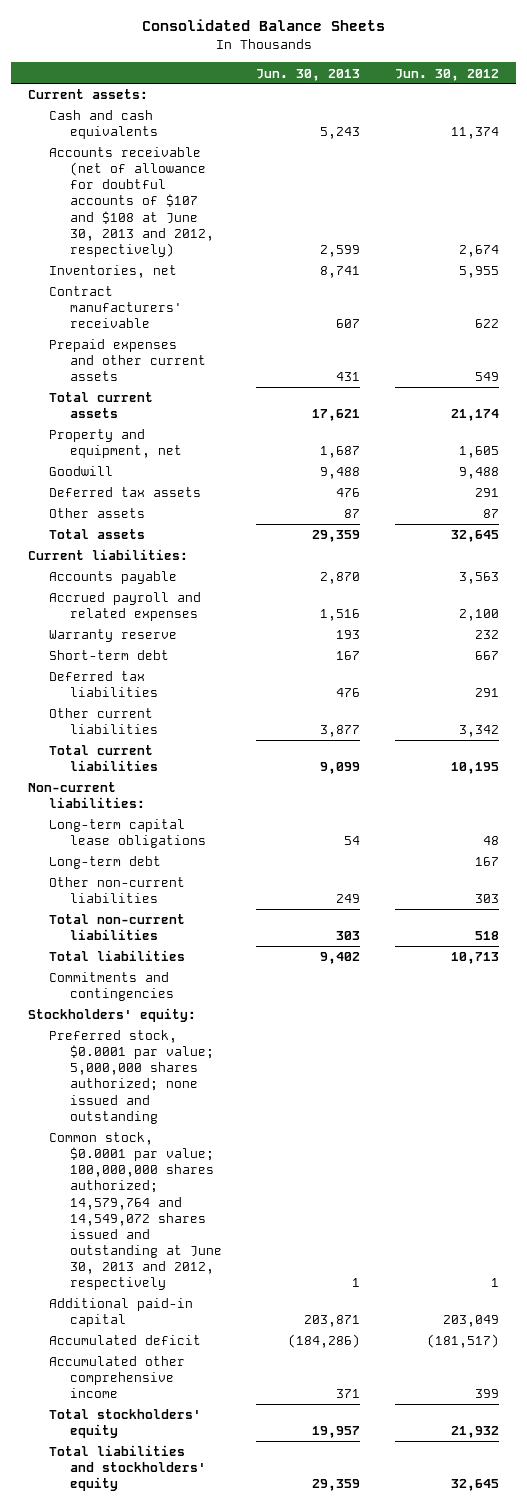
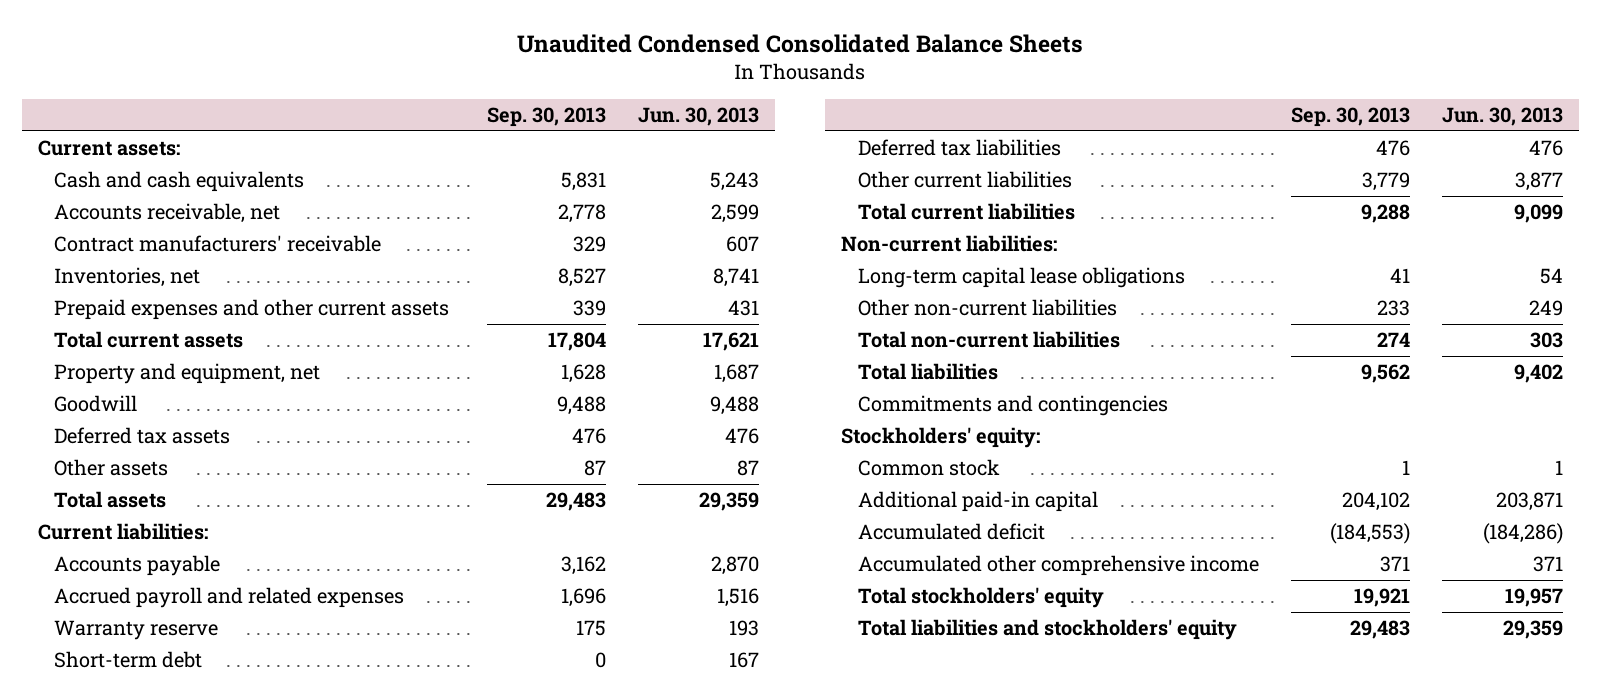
[141,19,385,32] Consolidated Balance Sheets -> [517,34,1084,54] Unaudited Condensed Consolidated Balance Sheets
[395,68,500,81] Jun. 30, 2012 -> none
none -> [487,107,607,128] Sep. 30, 2013
[49,147,214,257] Accounts receivable (net of allowance for doubtful accounts of $107 and $108 at June 30, 2013 and 2012, respectively) -> [53,203,280,224] Accounts receivable, net
[49,265,178,279] Inventories, net -> [53,267,200,288] Inventories, net
[49,856,162,870] Long-term debt -> none
[49,1030,214,1124] Preferred stock, $0.0001 par value; 5,000,000 shares authorized; none issued and outstanding -> none
[49,1132,222,1291] Common stock, $0.0001 par value; 100,000,000 shares authorized; 14,579,764 and 14,549,072 shares issued and outstanding at June 30, 2013 and 2012, respectively -> [857,459,1000,477] Common stock

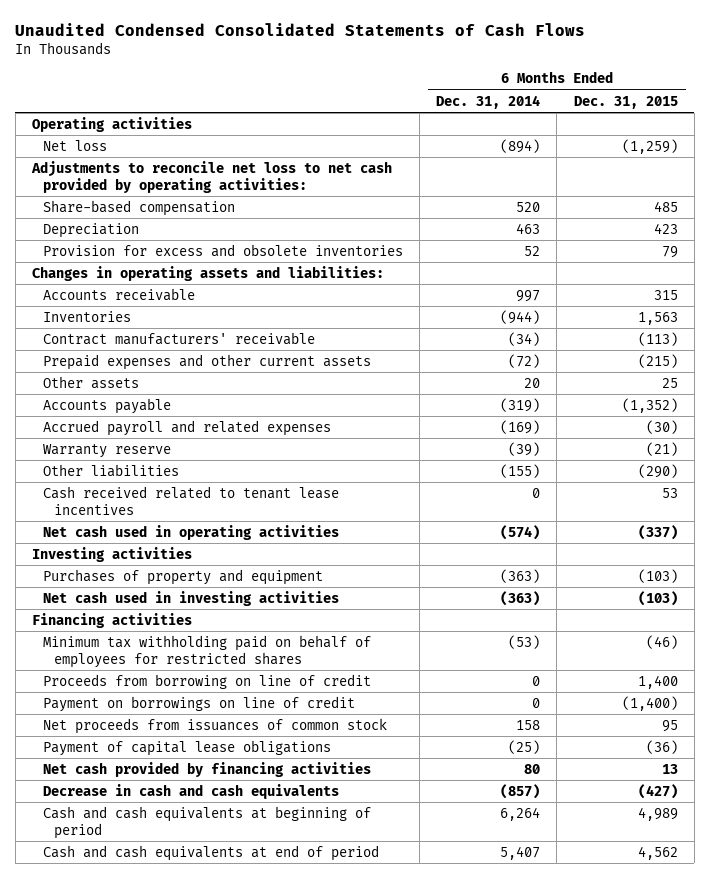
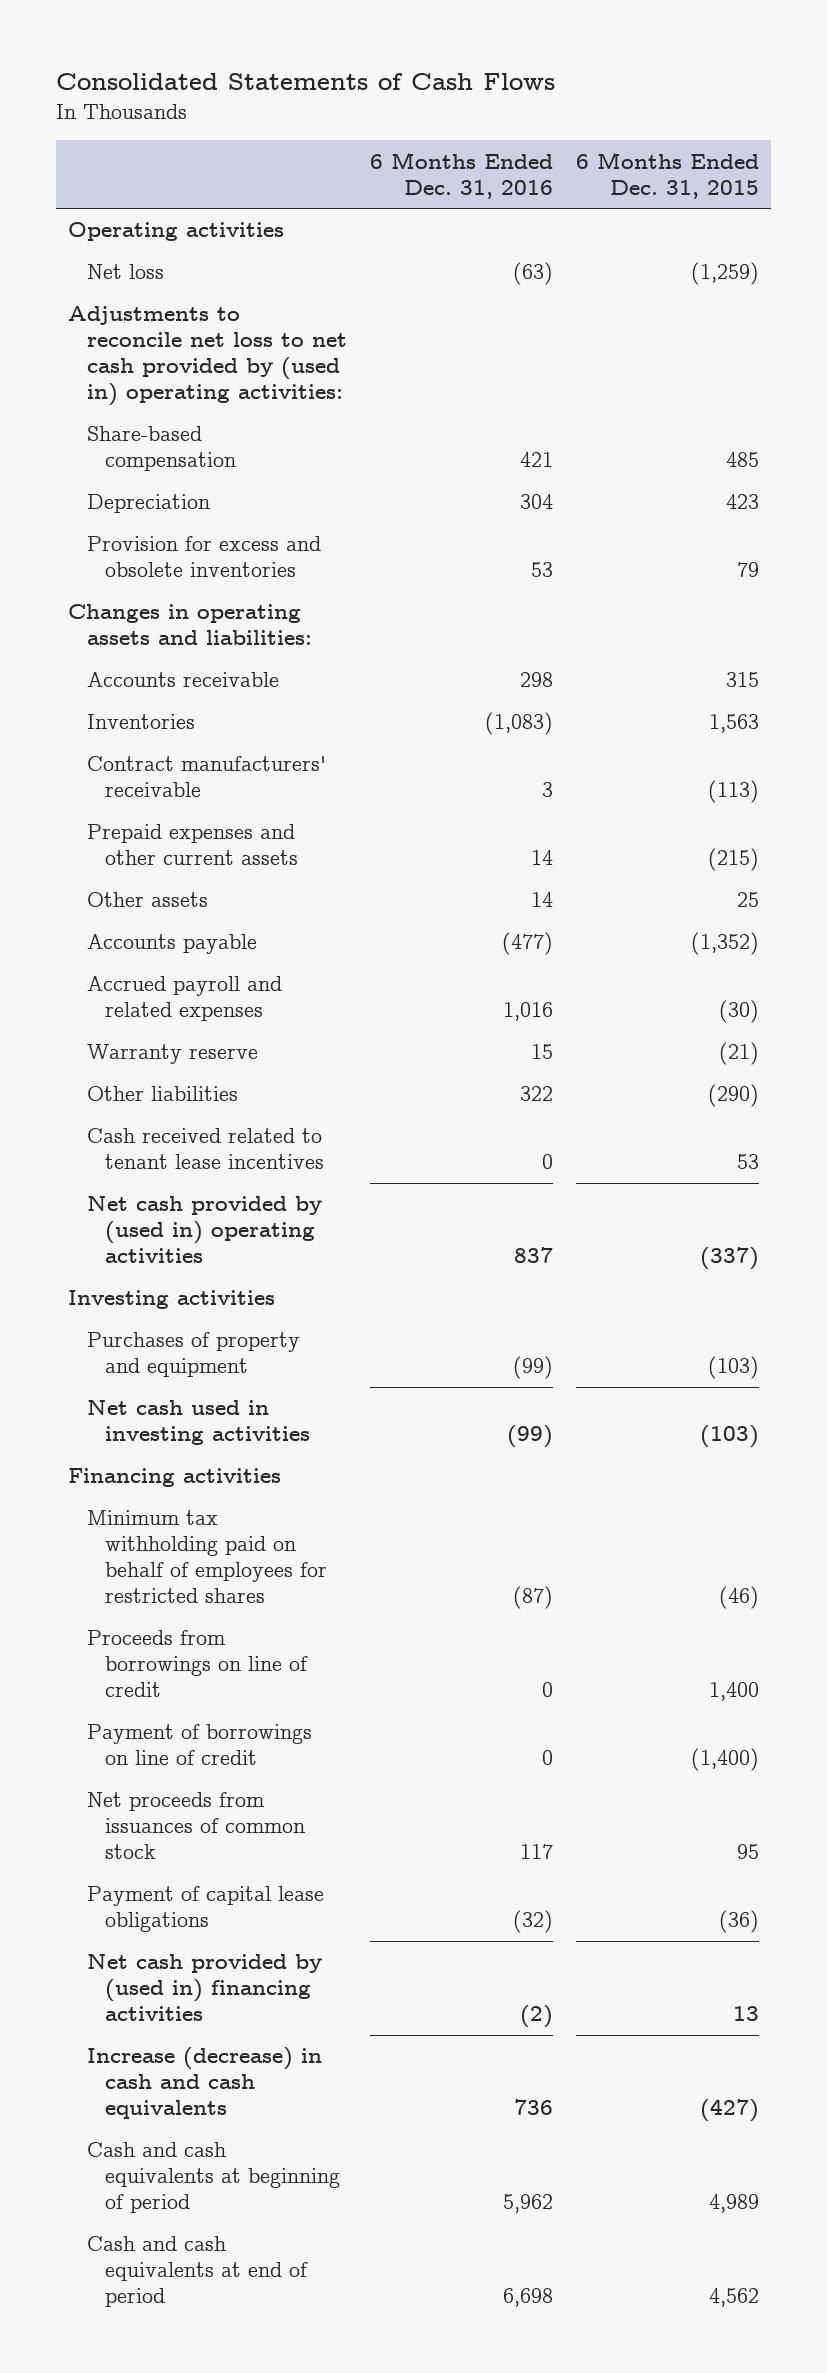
[15,22,586,36] Unaudited Condensed Consolidated Statements of Cash Flows -> [55,72,555,90] Consolidated Statements of Cash Flows
[436,94,541,109] Dec. 31, 2014 -> none
none -> [369,151,553,199] 6 Months Ended Dec. 31, 2016
[30,160,392,193] Adjustments to reconcile net loss to net cash provided by operating activities: -> [67,306,347,407] Adjustments to reconcile net loss to net cash provided by (used in) operating activities:
[42,524,339,540] Net cash used in operating activities -> [86,1196,322,1264] Net cash provided by (used in) operating activities
[42,673,371,689] Proceeds from borrowing on line of credit -> [86,1630,309,1698] Proceeds from borrowings on line of credit
[42,695,355,712] Payment on borrowings on line of credit -> [86,1724,312,1766] Payment of borrowings on line of credit
[42,761,371,777] Net cash provided by financing activities -> [86,1954,322,2022] Net cash provided by (used in) financing activities
[42,783,339,799] Decrease in cash and cash equivalents -> [86,2047,322,2120] Increase (decrease) in cash and cash equivalents

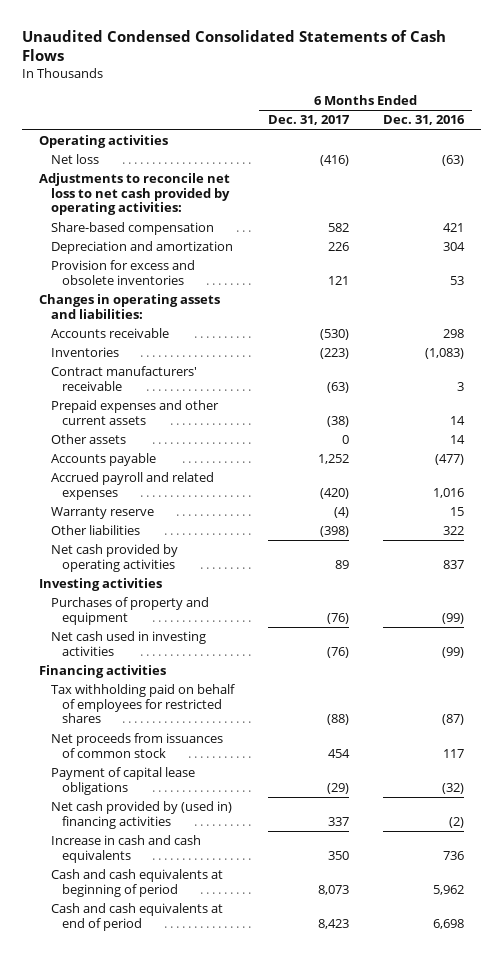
[55,72,555,90] Consolidated Statements of Cash Flows -> [22,29,447,62] Unaudited Condensed Consolidated Statements of Cash Flows
[576,151,760,199] 6 Months Ended Dec. 31, 2015 -> none
none -> [267,115,350,126] Dec. 31, 2017
[67,306,347,407] Adjustments to reconcile net loss to net cash provided by (used in) operating activities: -> [39,173,231,216] Adjustments to reconcile net loss to net cash provided by operating activities:
[86,494,210,514] Depreciation -> none
none -> [50,241,233,255] Depreciation and amortization
[86,1128,325,1170] Cash received related to tenant lease incentives -> none
[86,1196,322,1264] Net cash provided by (used in) operating activities -> [50,544,178,572] Net cash provided by operating activities
[86,1630,309,1698] Proceeds from borrowings on line of credit -> none
[86,1724,312,1766] Payment of borrowings on line of credit -> none
[86,1510,328,1604] Minimum tax withholding paid on behalf of employees for restricted shares -> [50,684,235,724] Tax withholding paid on behalf of employees for restricted shares
[86,2047,322,2120] Increase (decrease) in cash and cash equivalents -> [50,835,201,863] Increase in cash and cash equivalents

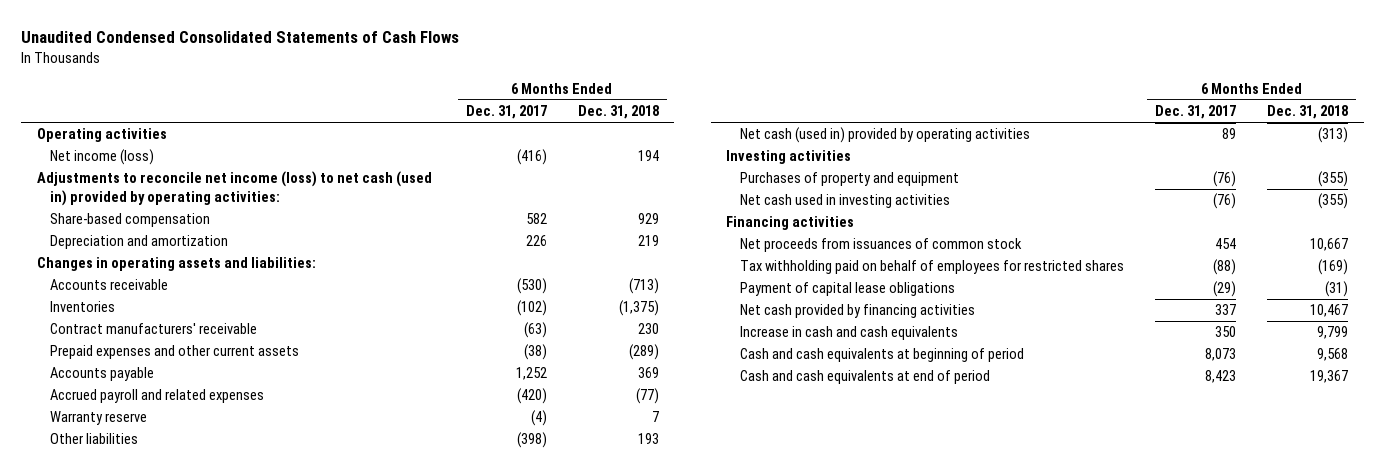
[382,115,465,126] Dec. 31, 2016 -> none
none -> [577,105,659,120] Dec. 31, 2018
[50,154,99,165] Net loss -> [50,149,155,166] Net income (loss)
[39,173,231,216] Adjustments to reconcile net loss to net cash provided by operating activities: -> [36,171,432,206] Adjustments to reconcile net income (loss) to net cash (used in) provided by operating activities:
[50,260,195,285] Provision for excess and obsolete inventories -> none
[319,348,349,360] (223) -> [516,300,547,317] (102)
[50,434,126,445] Other assets -> none
[50,544,178,572] Net cash provided by operating activities -> [739,127,1030,144] Net cash (used in) provided by operating activities
[50,684,235,724] Tax withholding paid on behalf of employees for restricted shares -> [739,260,1124,275] Tax withholding paid on behalf of employees for restricted shares
[50,801,232,829] Net cash provided by (used in) financing activities -> [739,304,975,319] Net cash provided by financing activities

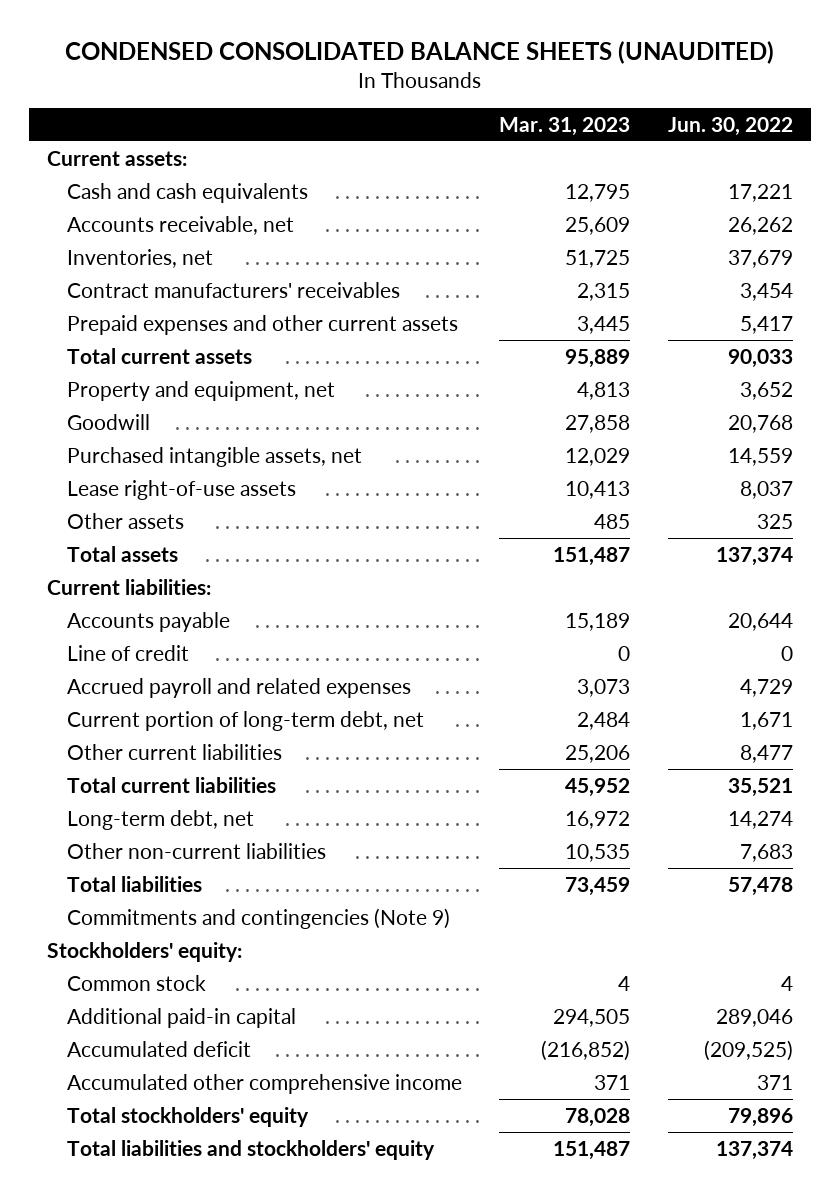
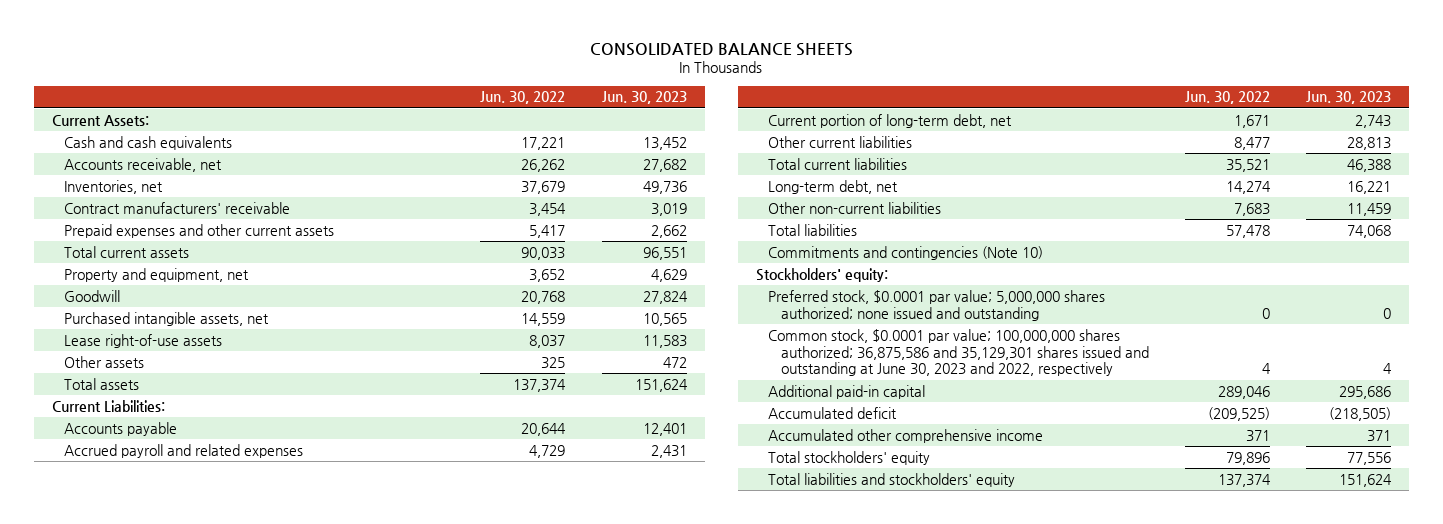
[64,41,774,65] CONDENSED CONSOLIDATED BALANCE SHEETS (UNAUDITED) -> [590,43,854,57] CONSOLIDATED BALANCE SHEETS
[499,116,631,136] Mar. 31, 2023 -> none
none -> [601,91,687,105] Jun. 30, 2023
[47,150,188,166] Current assets: -> [51,114,149,126] Current Assets:
[66,281,400,298] Contract manufacturers' receivables -> [63,201,290,214] Contract manufacturers' receivable
[47,578,212,595] Current liabilities: -> [51,399,165,412] Current Liabilities:
[66,644,189,661] Line of credit -> none
[66,907,450,929] Commitments and contingencies (Note 9) -> [768,245,1044,260] Commitments and contingencies (Note 10)
none -> [768,289,1106,321] Preferred stock, $0.0001 par value; 5,000,000 shares authorized; none issued and outstanding
[66,974,206,991] Common stock -> [768,328,1149,377] Common stock, $0.0001 par value; 100,000,000 shares authorized; 36,875,586 and 35,129,301 shares issued and outstanding at June 30, 2023 and 2022, respectively

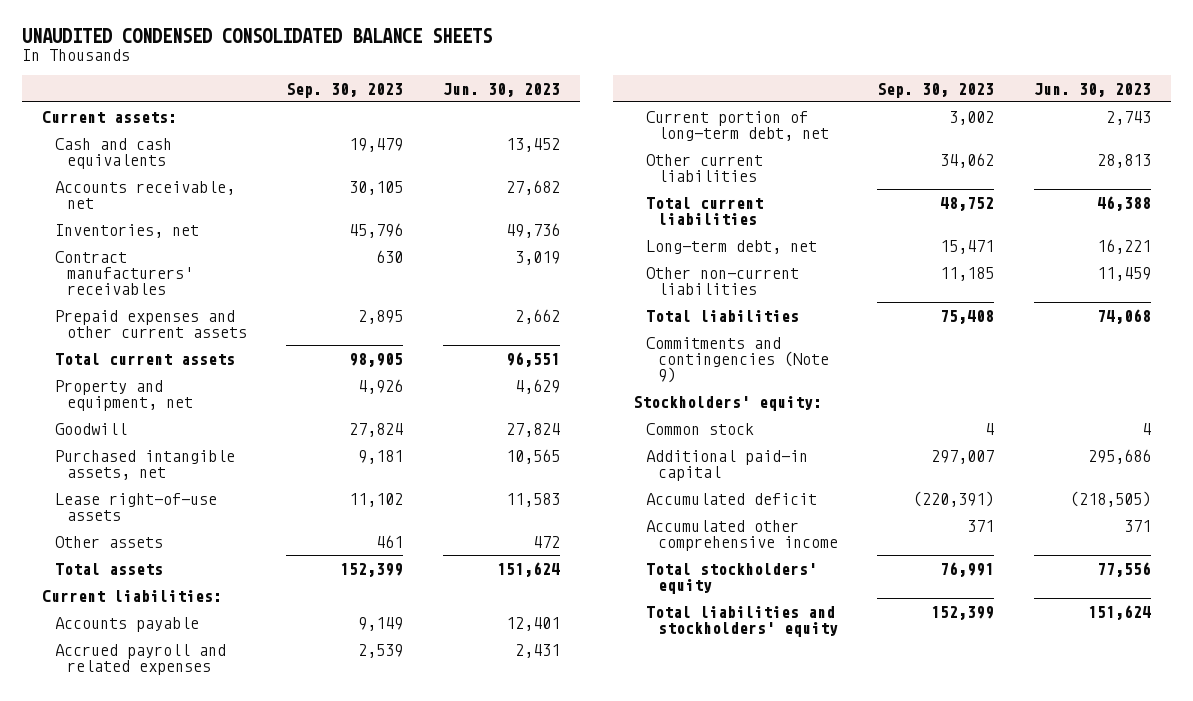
[590,43,854,57] CONSOLIDATED BALANCE SHEETS -> [22,28,493,44] UNAUDITED CONDENSED CONSOLIDATED BALANCE SHEETS
[480,91,566,105] Jun. 30, 2022 -> none
none -> [286,82,404,98] Sep. 30, 2023
[51,114,149,126] Current Assets: -> [42,110,178,123] Current assets:
[63,201,290,214] Contract manufacturers' receivable -> [54,250,193,296] Contract manufacturers' receivables
[51,399,165,412] Current Liabilities: -> [42,589,223,602] Current liabilities:
[768,245,1044,260] Commitments and contingencies (Note 10) -> [645,336,829,384] Commitments and contingencies (Note 9)
[768,289,1106,321] Preferred stock, $0.0001 par value; 5,000,000 shares authorized; none issued and outstanding -> none
[768,328,1149,377] Common stock, $0.0001 par value; 100,000,000 shares authorized; 36,875,586 and 35,129,301 shares issued and outstanding at June 30, 2023 and 2022, respectively -> [645,422,754,435] Common stock

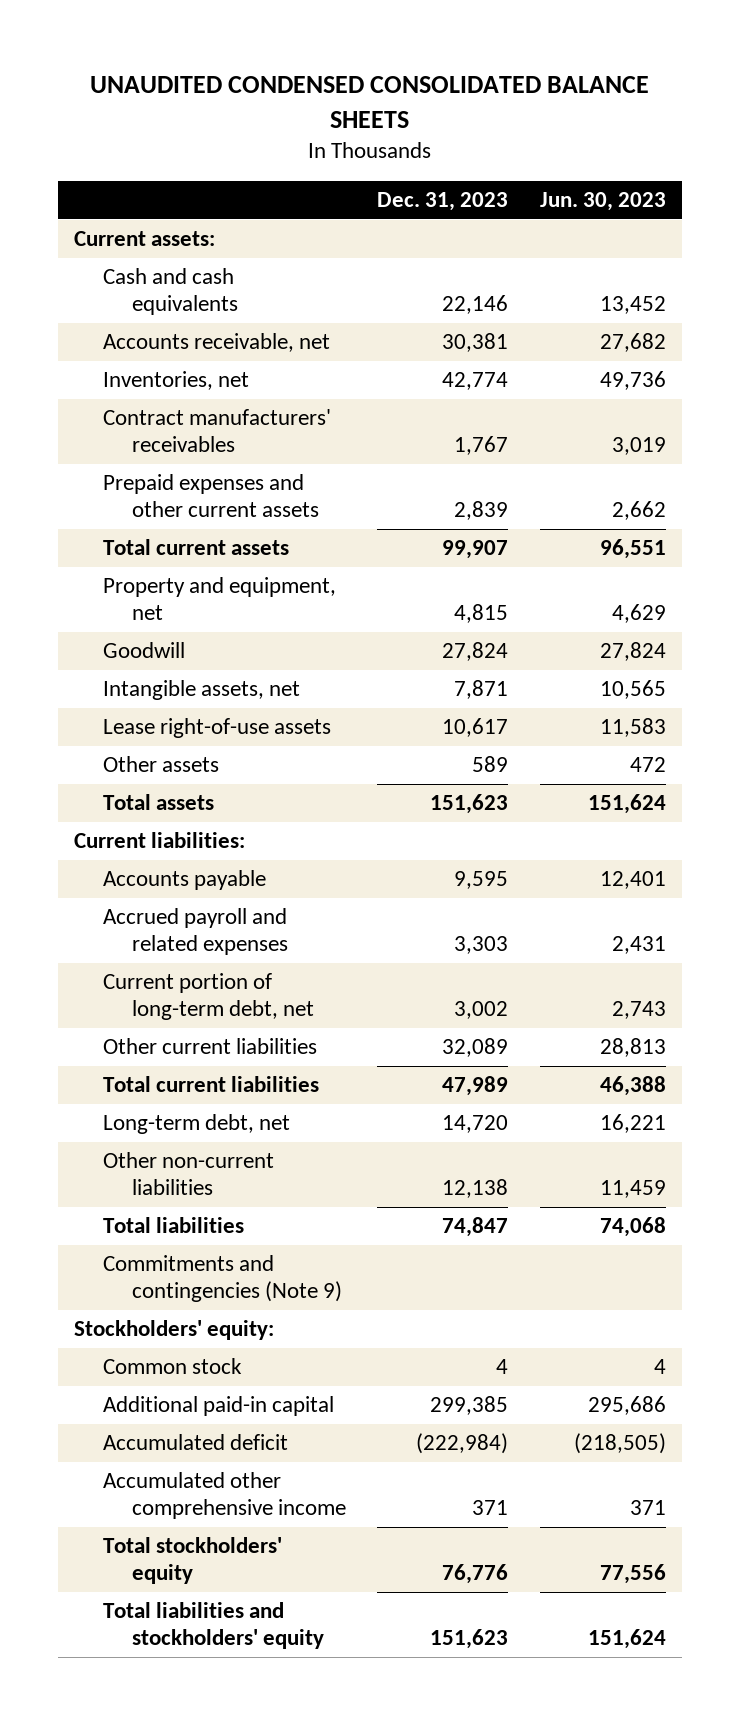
[286,82,404,98] Sep. 30, 2023 -> none
none -> [377,192,509,212] Dec. 31, 2023
[54,449,235,480] Purchased intangible assets, net -> [102,680,300,701] Intangible assets, net

